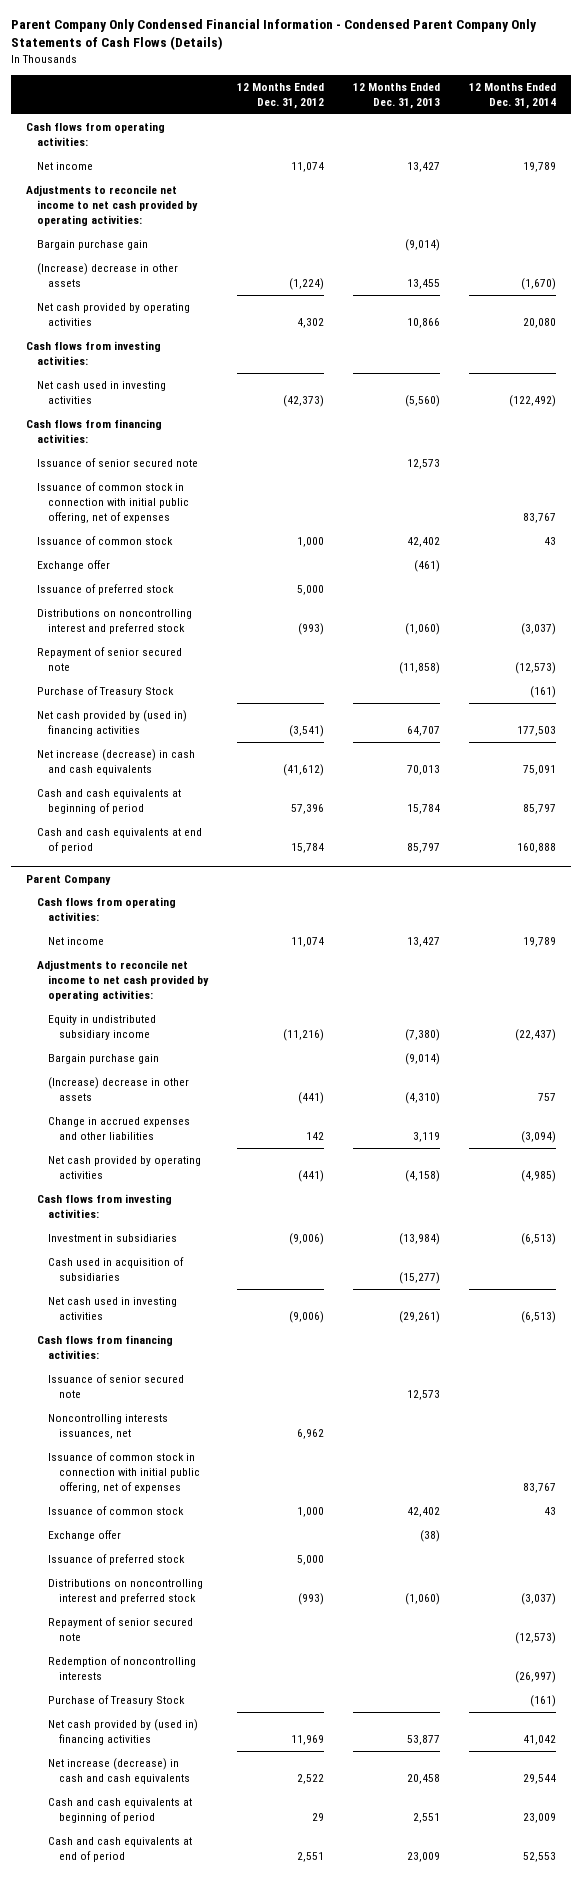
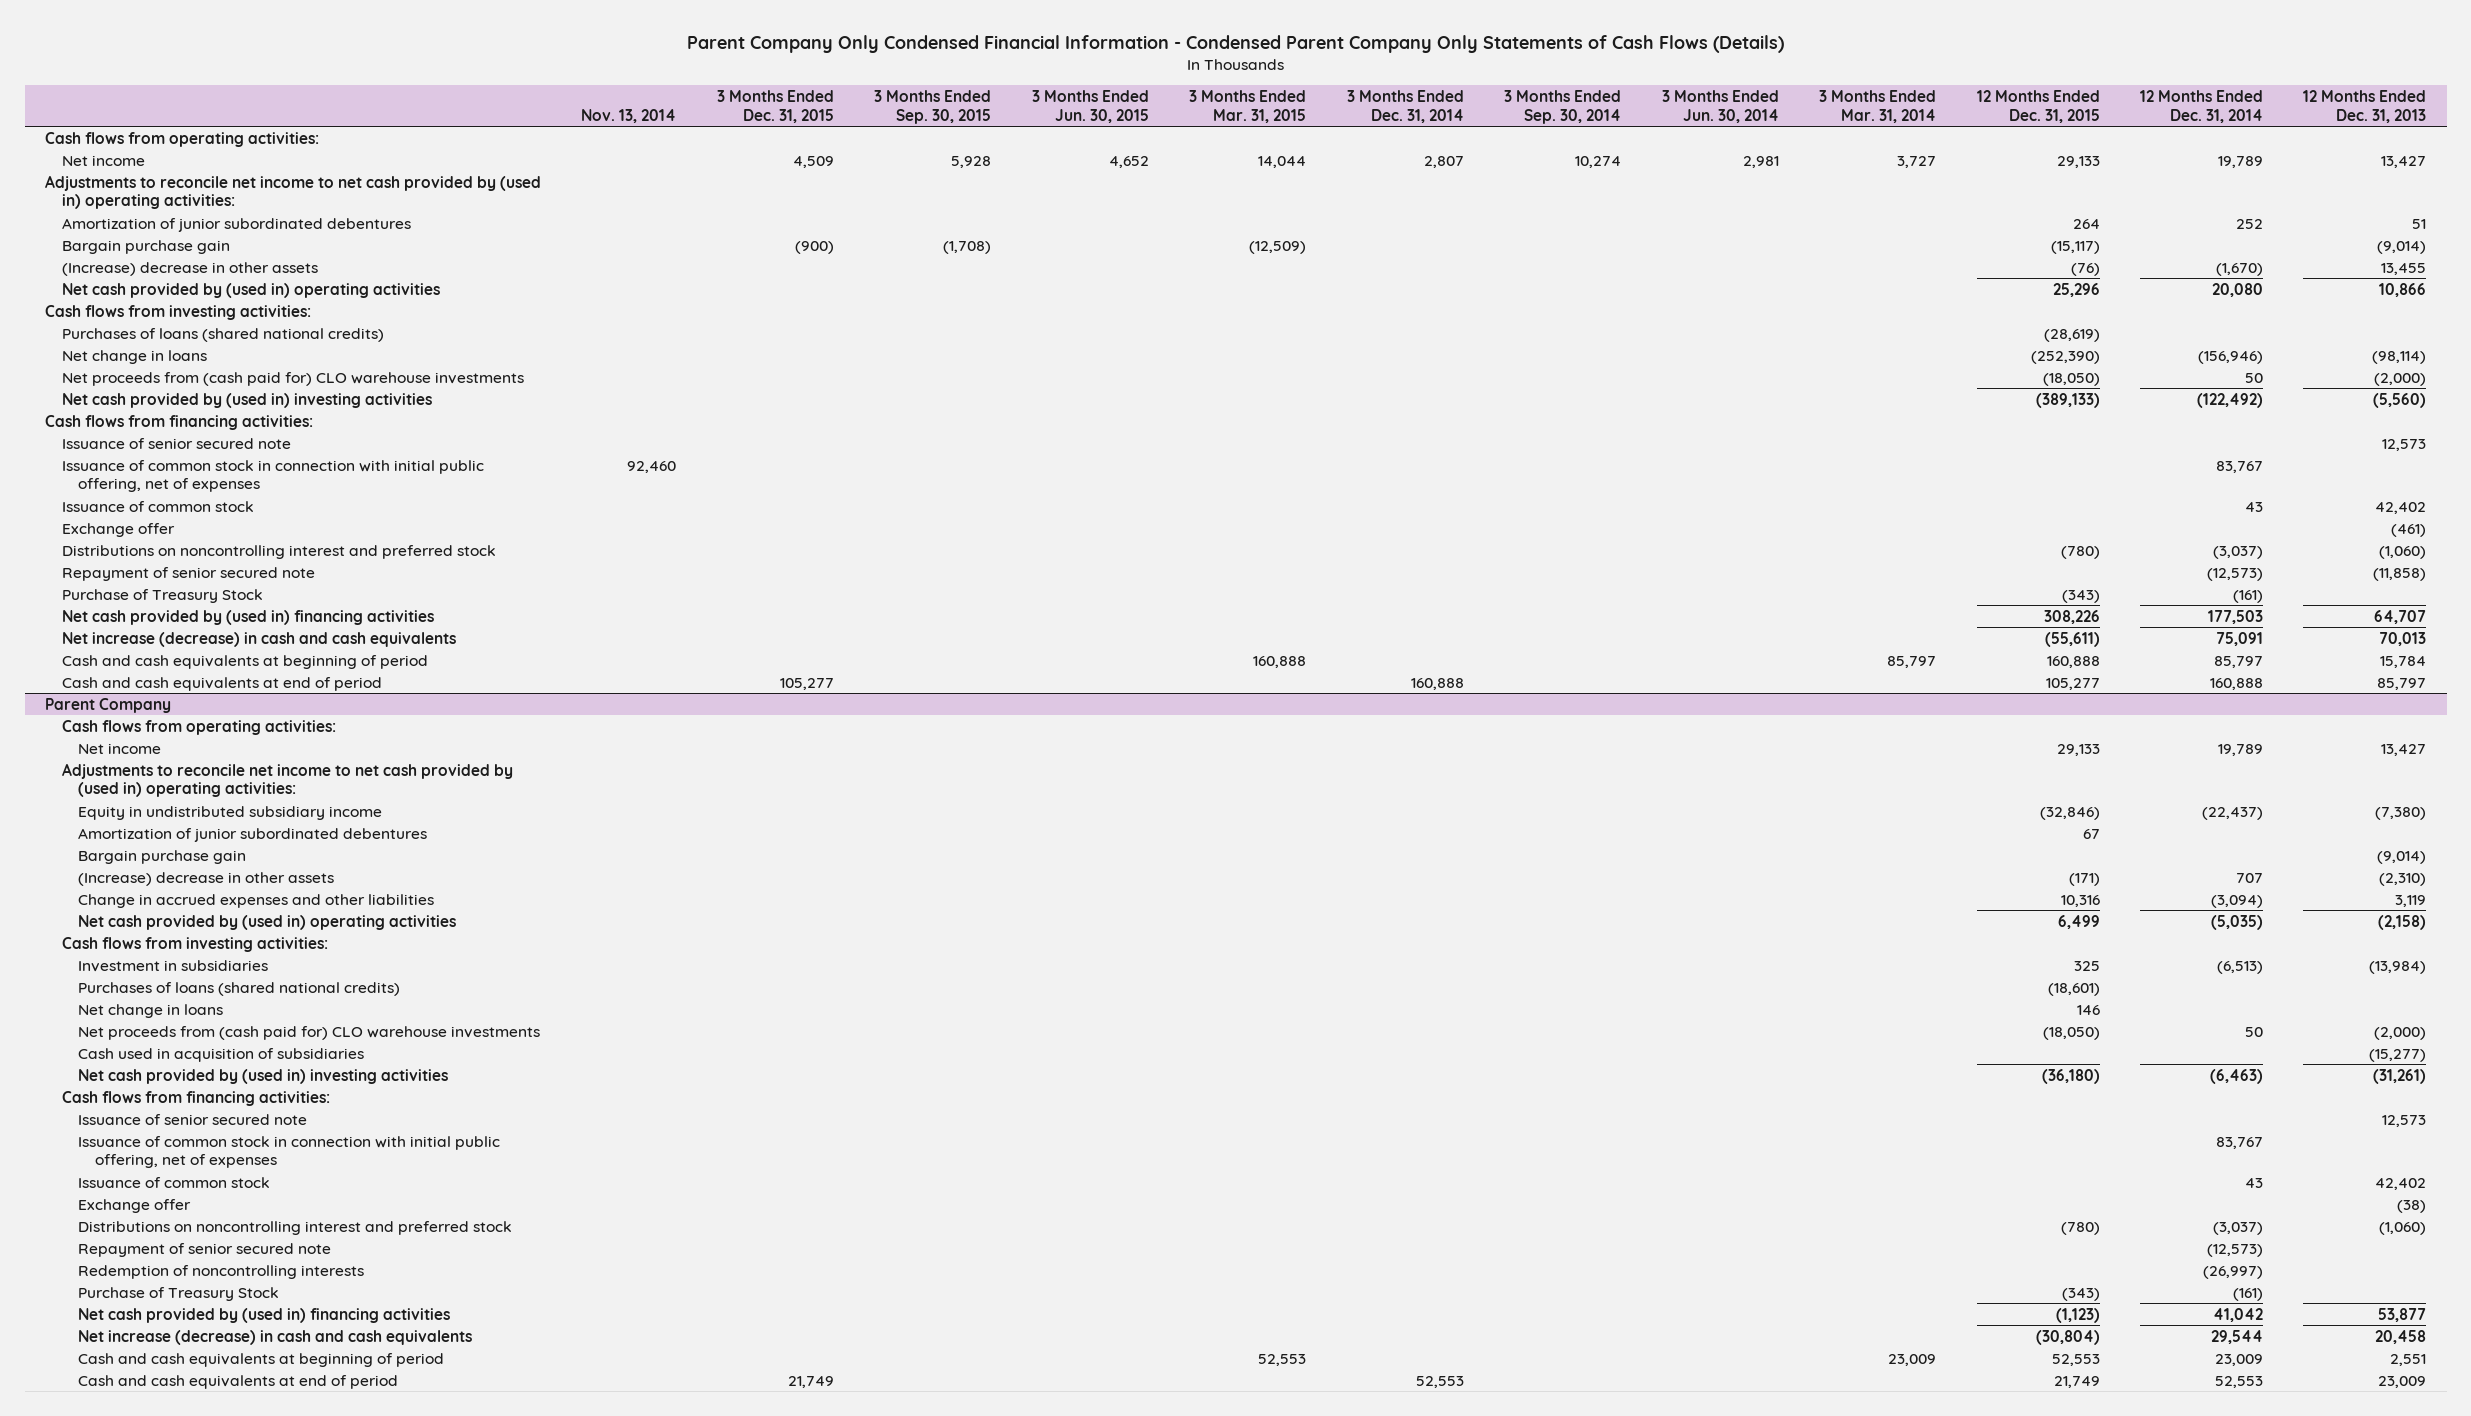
[237,82,325,109] 12 Months Ended Dec. 31, 2012 -> none
none -> [581,108,677,123] Nov. 13, 2014
none -> [716,90,834,123] 3 Months Ended Dec. 31, 2015
none -> [874,90,992,124] 3 Months Ended Sep. 30, 2015
none -> [1031,90,1149,123] 3 Months Ended Jun. 30, 2015
none -> [1189,90,1307,123] 3 Months Ended Mar. 31, 2015
none -> [1346,90,1464,123] 3 Months Ended Dec. 31, 2014
none -> [1504,90,1622,124] 3 Months Ended Sep. 30, 2014
none -> [1661,90,1779,123] 3 Months Ended Jun. 30, 2014
none -> [1819,90,1937,123] 3 Months Ended Mar. 31, 2014
none -> [1976,90,2100,123] 12 Months Ended Dec. 31, 2015
[25,185,199,226] Adjustments to reconcile net income to net cash provided by operating activities: -> [44,174,541,210] Adjustments to reconcile net income to net cash provided by (used in) operating activities:
none -> [61,217,411,232] Amortization of junior subordinated debentures
[37,303,191,326] Net cash provided by operating activities -> [61,282,440,298] Net cash provided by (used in) operating activities
none -> [61,327,384,342] Purchases of loans (shared national credits)
none -> [61,349,207,364] Net change in loans
none -> [61,371,524,386] Net proceeds from (cash paid for) CLO warehouse investments
[37,381,167,404] Net cash used in investing activities -> [61,392,432,408] Net cash provided by (used in) investing activities
[37,584,175,596] Issuance of preferred stock -> none
[37,960,210,1001] Adjustments to reconcile net income to net cash provided by operating activities: -> [61,762,513,798] Adjustments to reconcile net income to net cash provided by (used in) operating activities:
none -> [78,827,428,842] Amortization of junior subordinated debentures
[405,1091,441,1104] (4,310) -> [2379,872,2427,886] (2,310)
[538,1092,557,1101] 757 -> [2236,872,2264,883] 707
[48,1156,202,1179] Net cash provided by operating activities -> [78,914,457,930] Net cash provided by (used in) operating activities
[405,1169,441,1182] (4,158) -> [2378,914,2427,930] (2,158)
[521,1169,557,1182] (4,985) -> [2211,914,2264,930] (5,035)
none -> [78,981,401,996] Purchases of loans (shared national credits)
none -> [78,1003,224,1018] Net change in loans
none -> [78,1025,541,1040] Net proceeds from (cash paid for) CLO warehouse investments
[48,1297,178,1320] Net cash used in investing activities -> [78,1068,449,1084] Net cash provided by (used in) investing activities
[399,1310,441,1323] (29,261) -> [2373,1068,2427,1084] (31,261)
[521,1310,557,1323] (6,513) -> [2210,1068,2264,1084] (6,463)
[48,1414,169,1439] Noncontrolling interests issuances, net -> none
[48,1554,186,1566] Issuance of preferred stock -> none

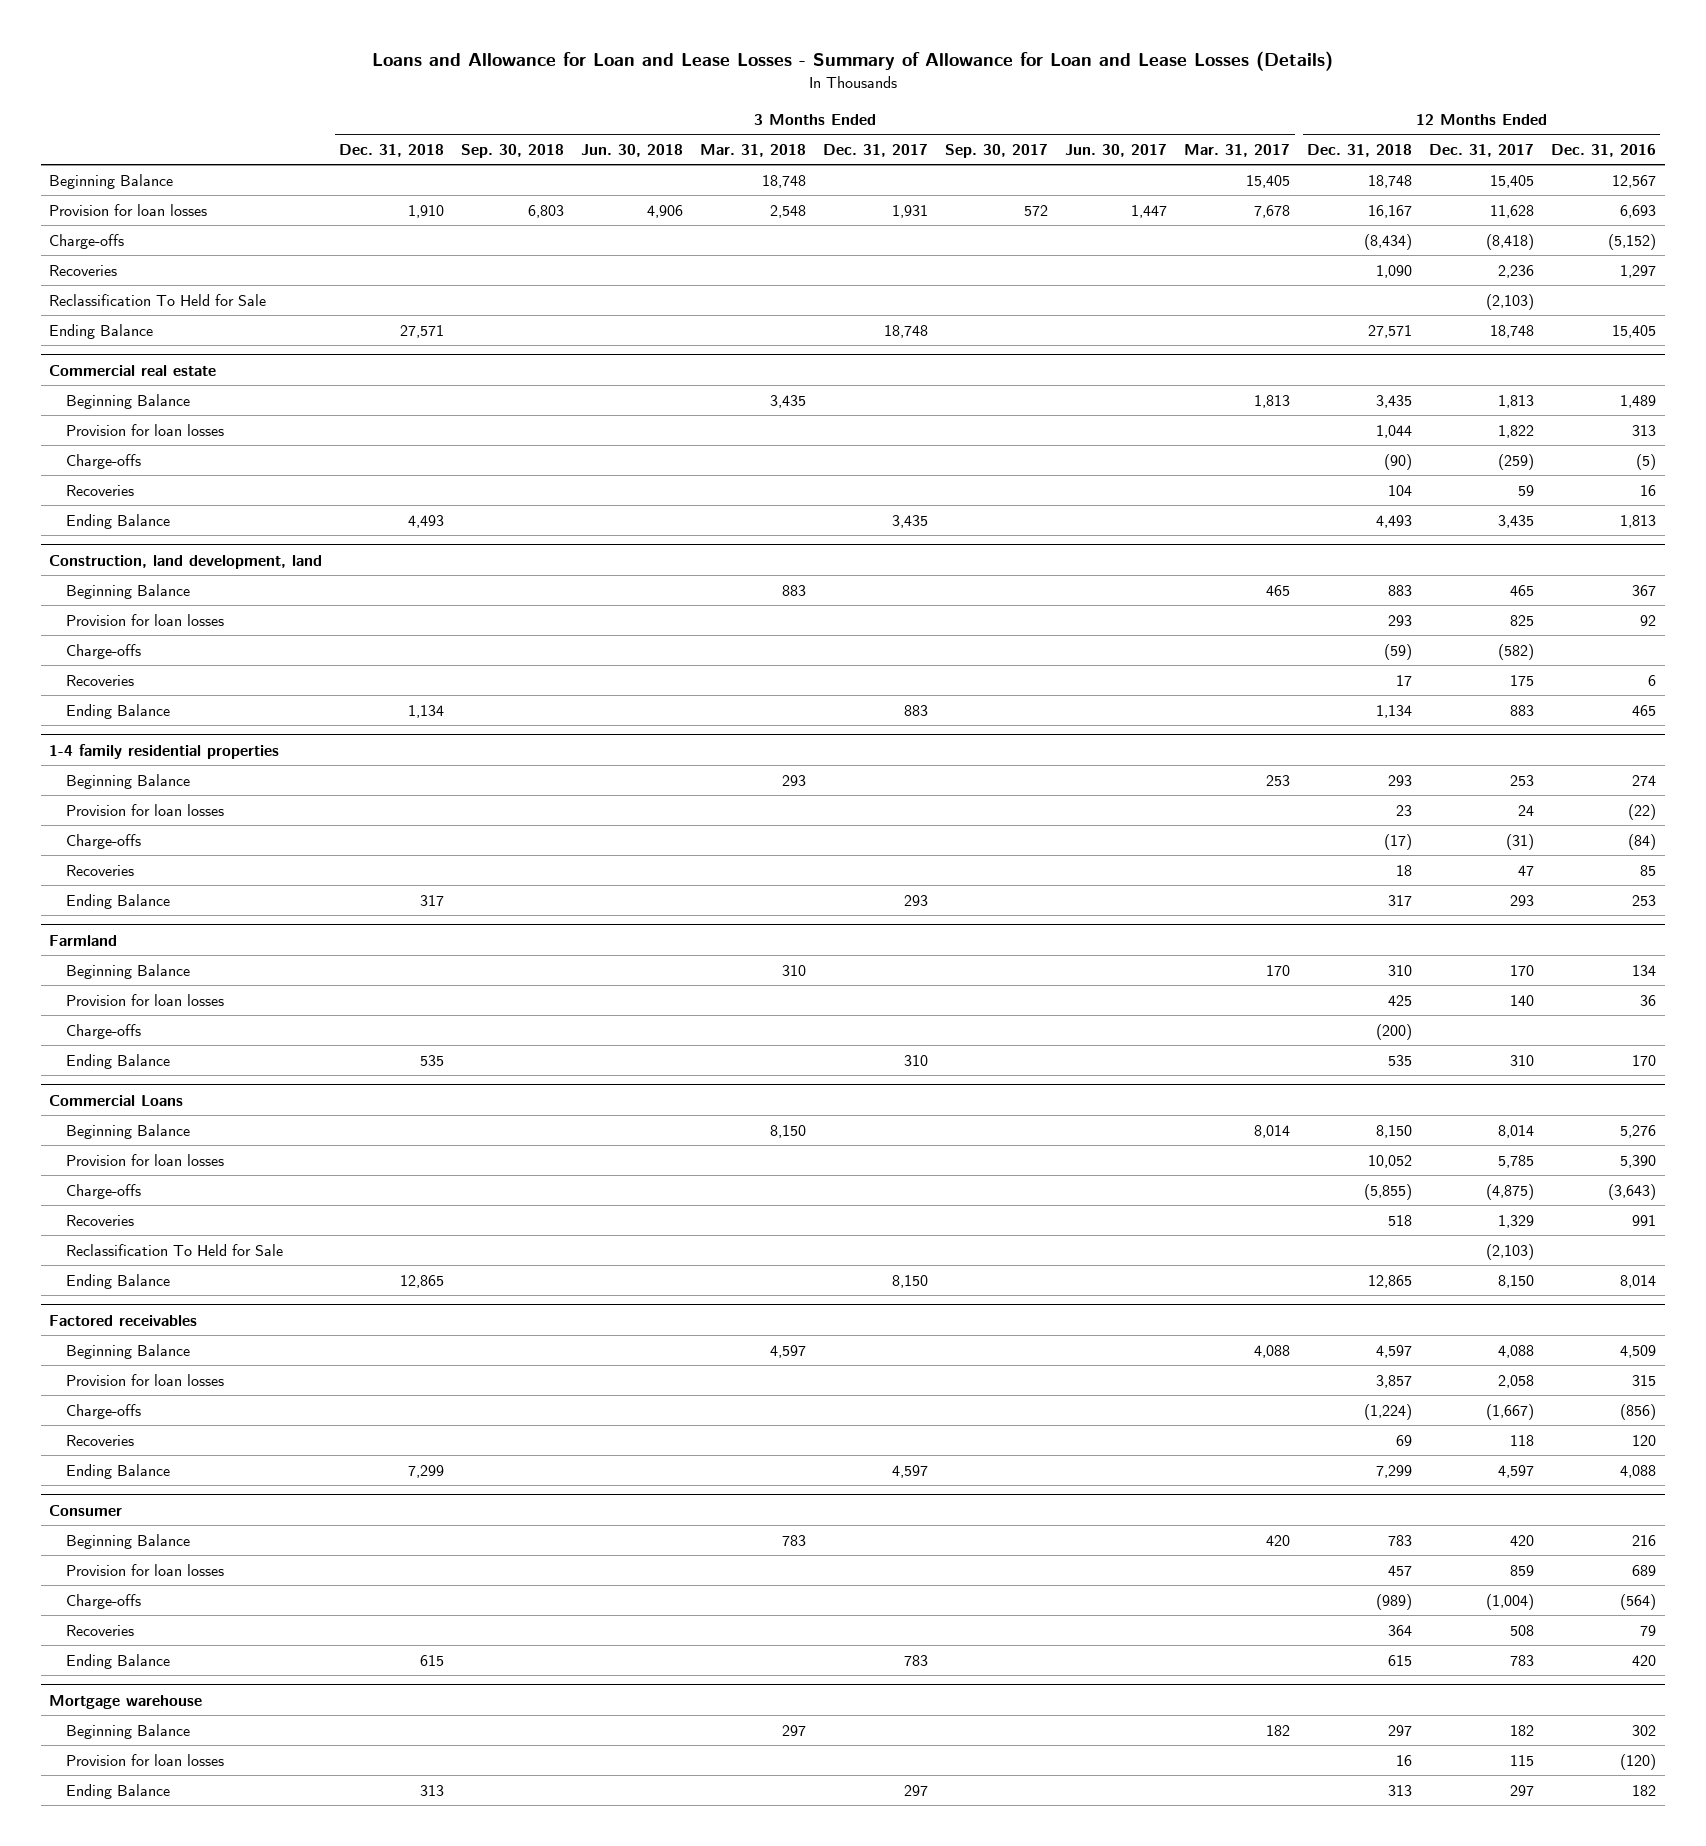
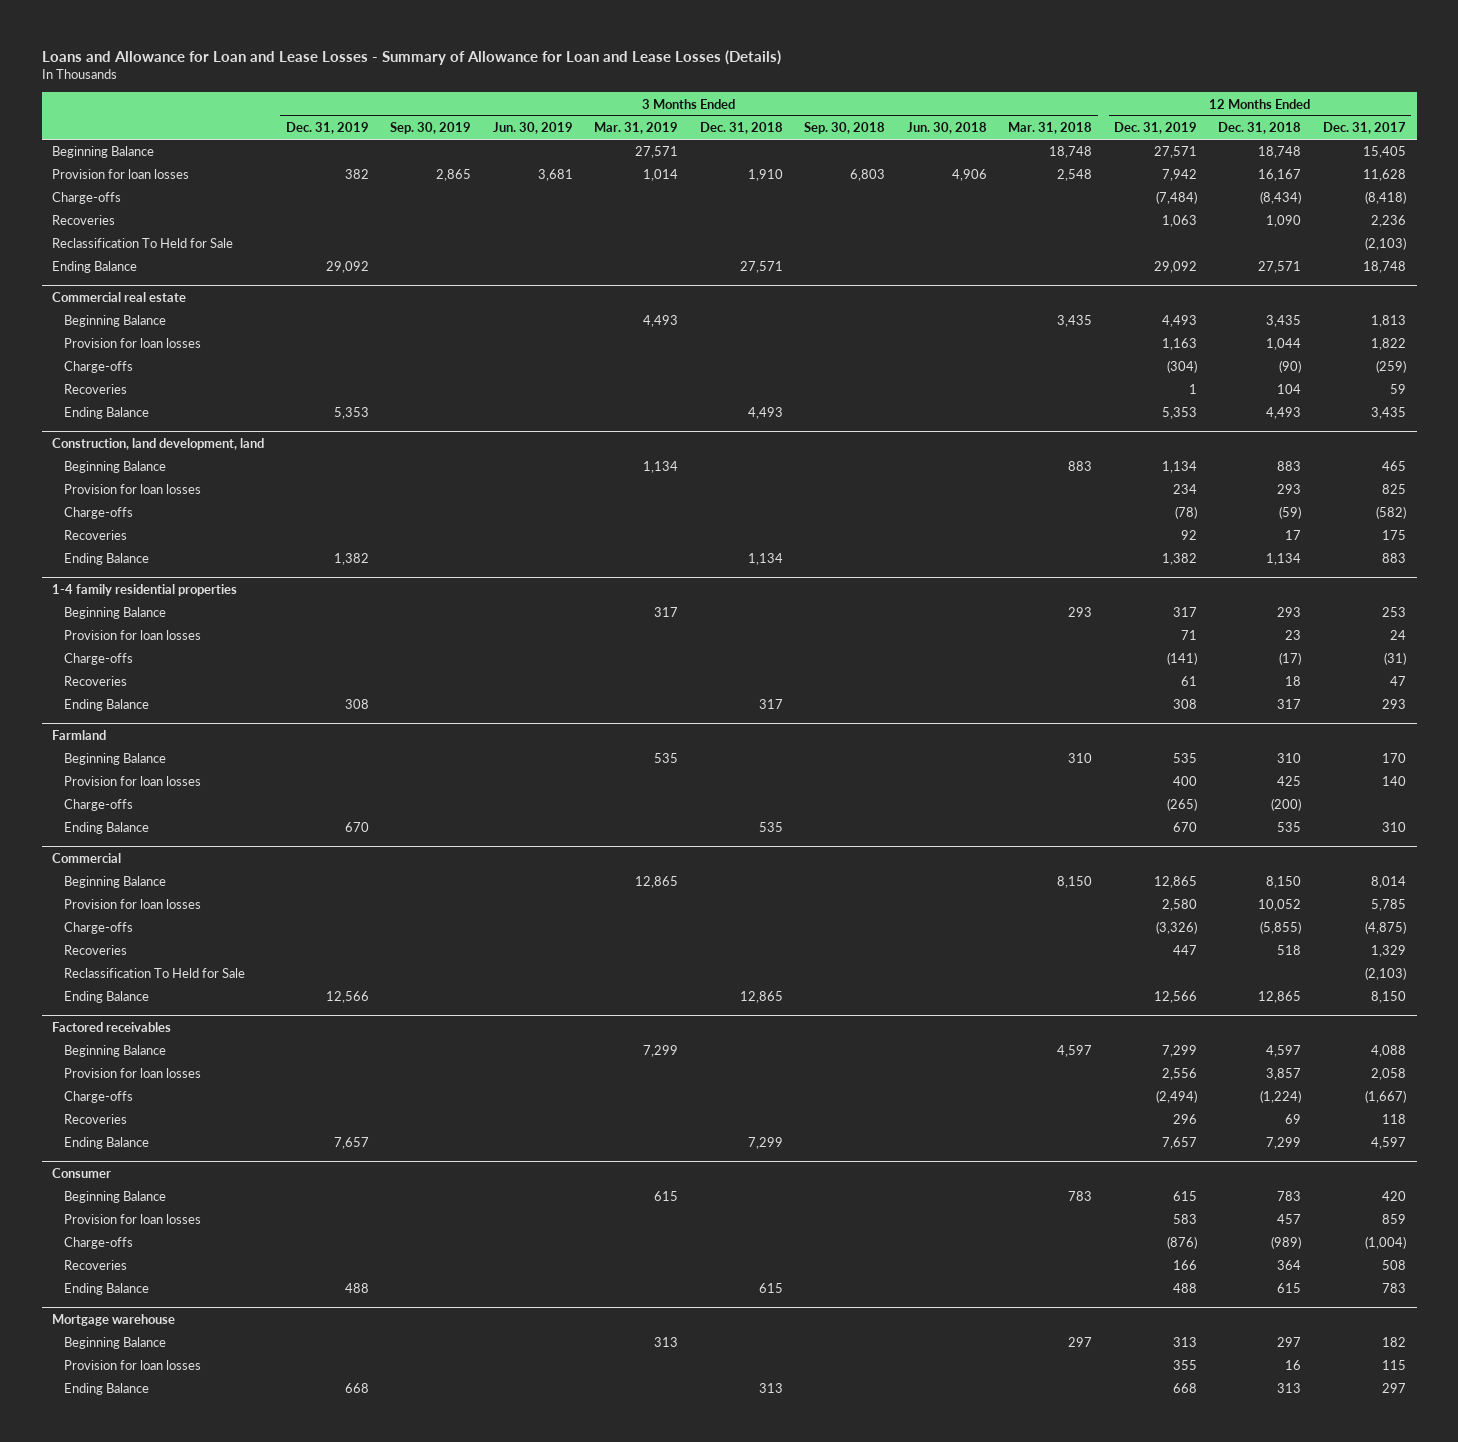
[823,143,929,157] Dec. 31, 2017 -> none
[945,143,1049,158] Sep. 30, 2017 -> none
[1065,143,1168,157] Jun. 30, 2017 -> none
[1184,143,1291,157] Mar. 31, 2017 -> none
[1551,143,1657,157] Dec. 31, 2016 -> none
none -> [285,122,369,135] Dec. 31, 2019
none -> [390,122,472,135] Sep. 30, 2019
none -> [492,122,573,135] Jun. 30, 2019
none -> [594,122,679,135] Mar. 31, 2019
none -> [1113,122,1197,135] Dec. 31, 2019
[49,1094,184,1106] Commercial Loans -> [52,852,122,863] Commercial

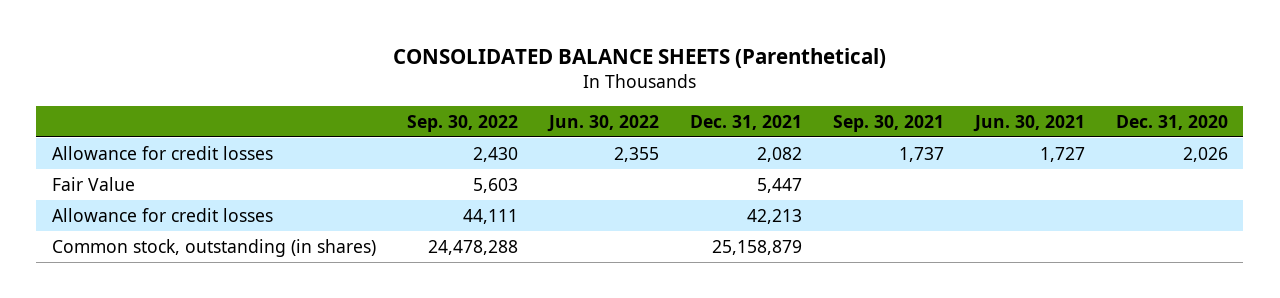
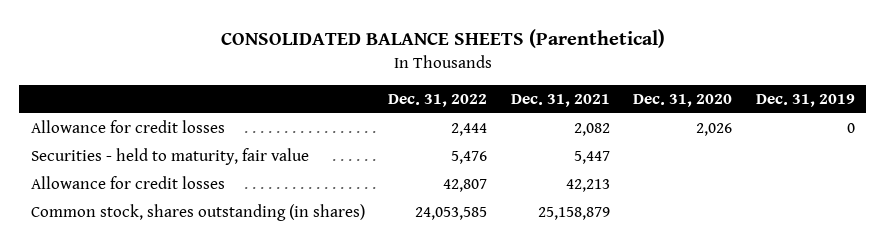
[406,114,518,132] Sep. 30, 2022 -> none
[546,114,659,132] Jun. 30, 2022 -> none
[832,114,944,132] Sep. 30, 2021 -> none
[972,114,1085,132] Jun. 30, 2021 -> none
none -> [388,93,488,107] Dec. 31, 2022
none -> [755,93,855,107] Dec. 31, 2019
[51,177,135,192] Fair Value -> [30,148,309,166] Securities - held to maturity, fair value
[51,239,376,258] Common stock, outstanding (in shares) -> [30,204,365,222] Common stock, shares outstanding (in shares)

